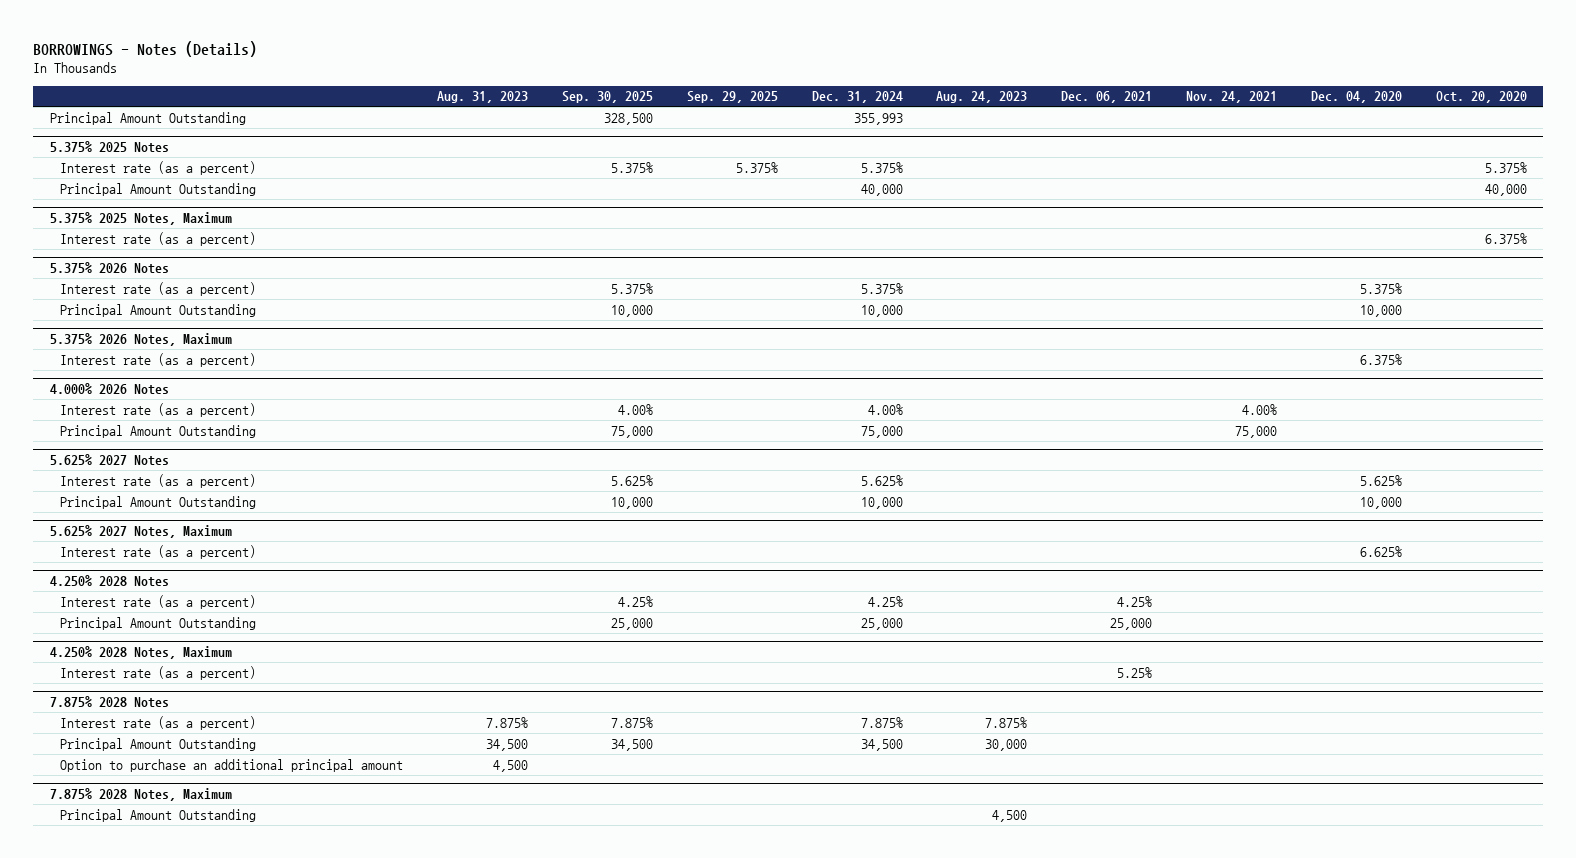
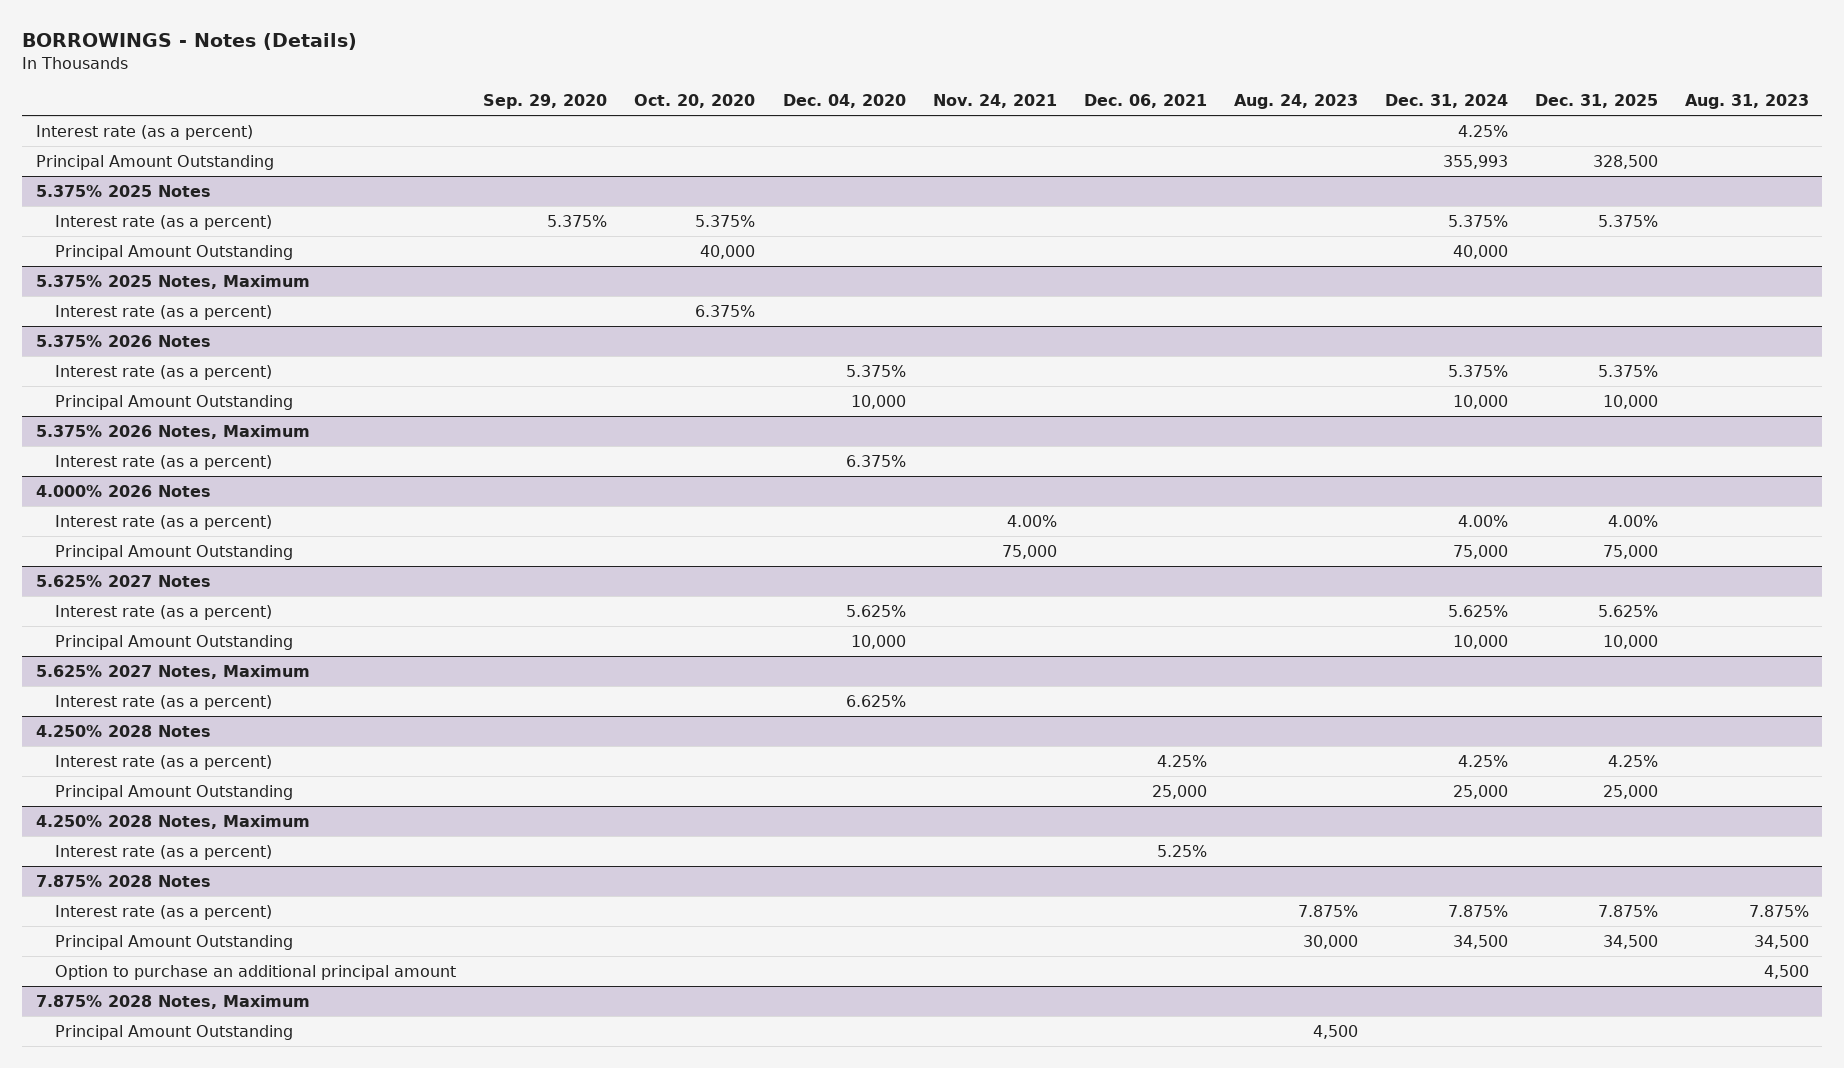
[562,91,654,104] Sep. 30, 2025 -> none
[686,91,778,104] Sep. 29, 2025 -> none
none -> [483,93,608,109] Sep. 29, 2020
none -> [1534,93,1658,108] Dec. 31, 2025
none -> [35,124,253,140] Interest rate (as a percent)

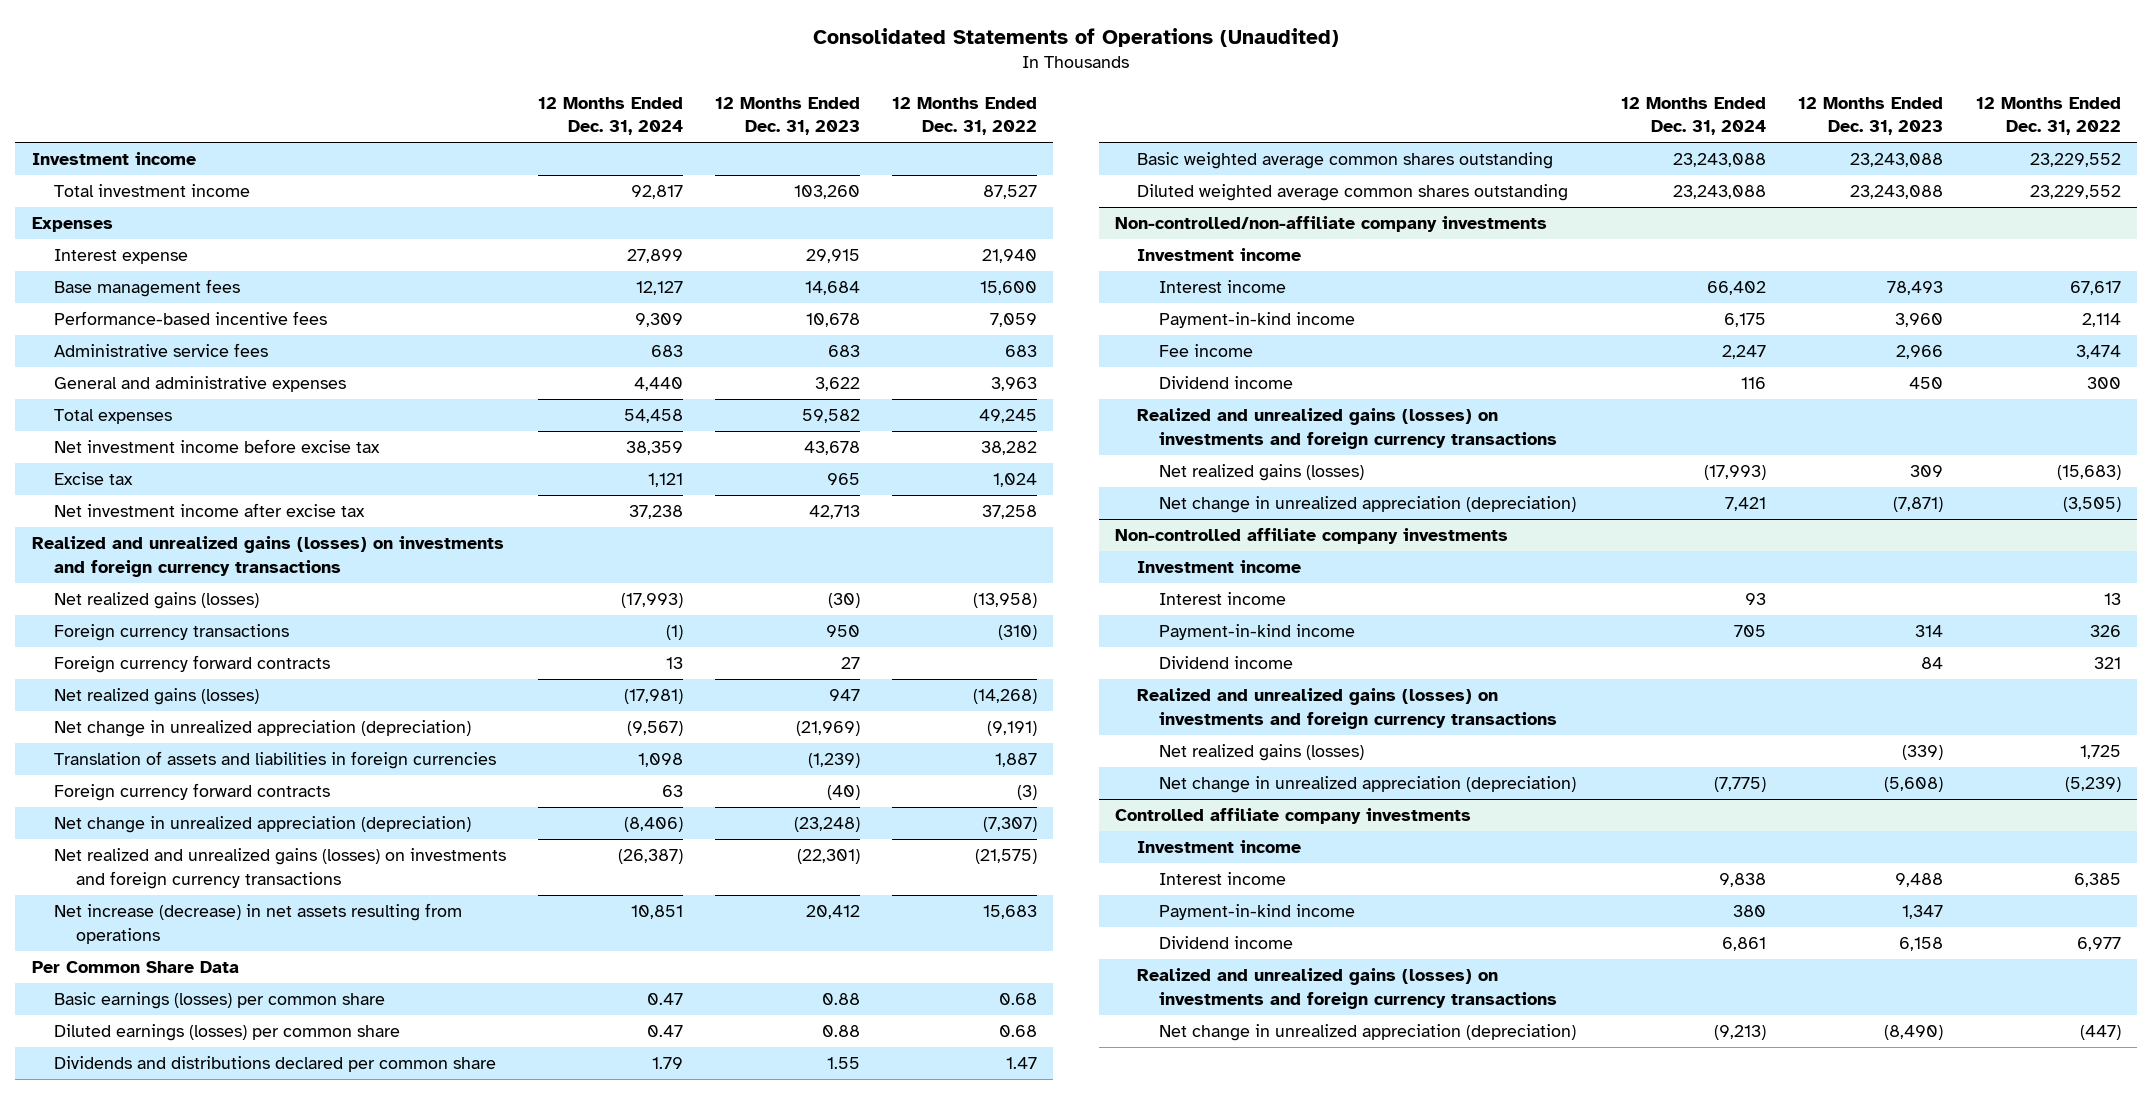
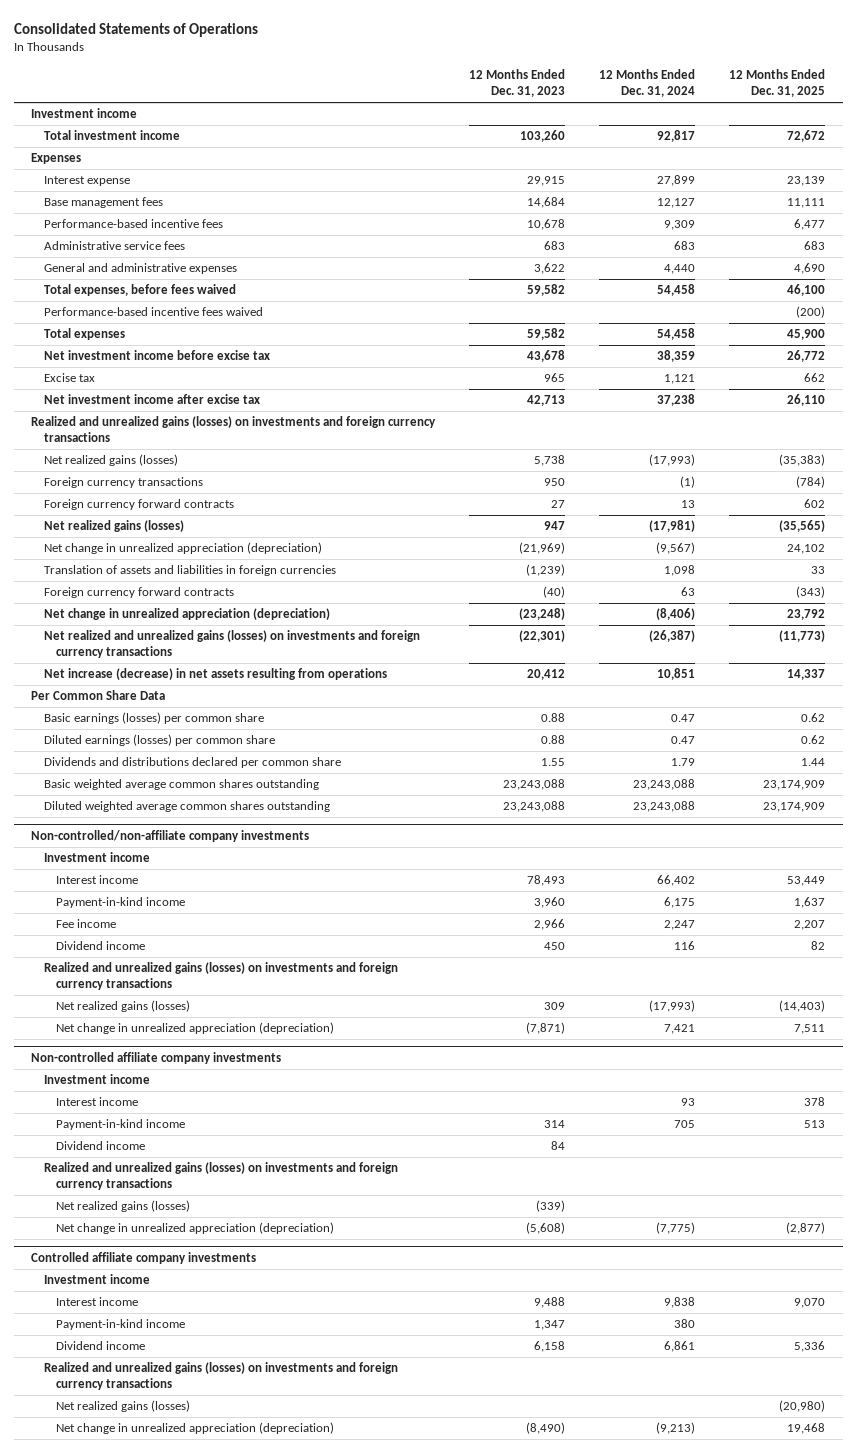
[813,27,1340,47] Consolidated Statements of Operations (Unaudited) -> [14,23,259,38] Consolidated Statements of Operations
[892,96,1038,135] 12 Months Ended Dec. 31, 2022 -> none
none -> [729,69,826,98] 12 Months Ended Dec. 31, 2025
none -> [43,284,236,297] Total expenses, before fees waived
none -> [43,307,263,317] Performance-based incentive fees waived
[828,593,861,609] (30) -> [534,455,566,467] 5,738
none -> [56,1400,191,1413] Net realized gains (losses)

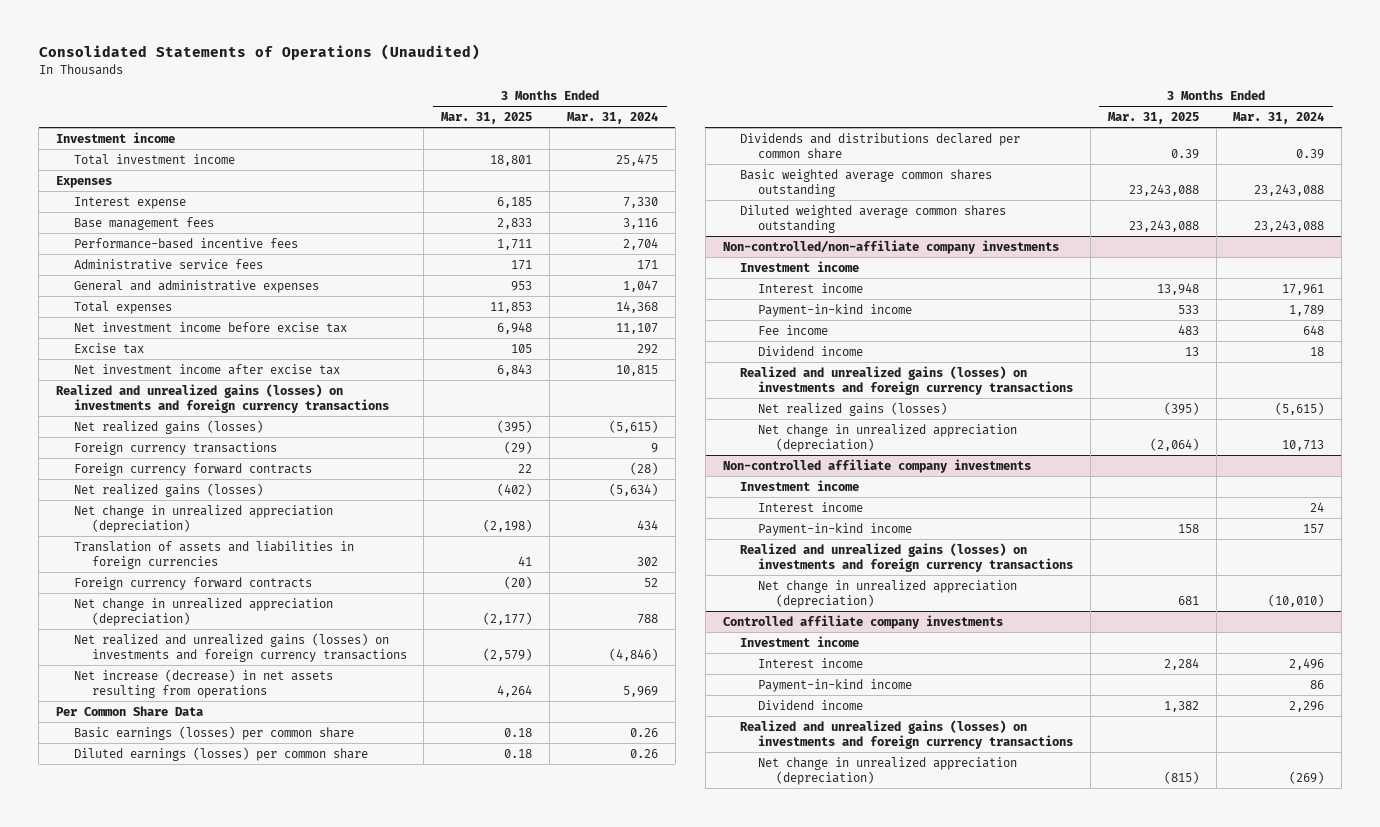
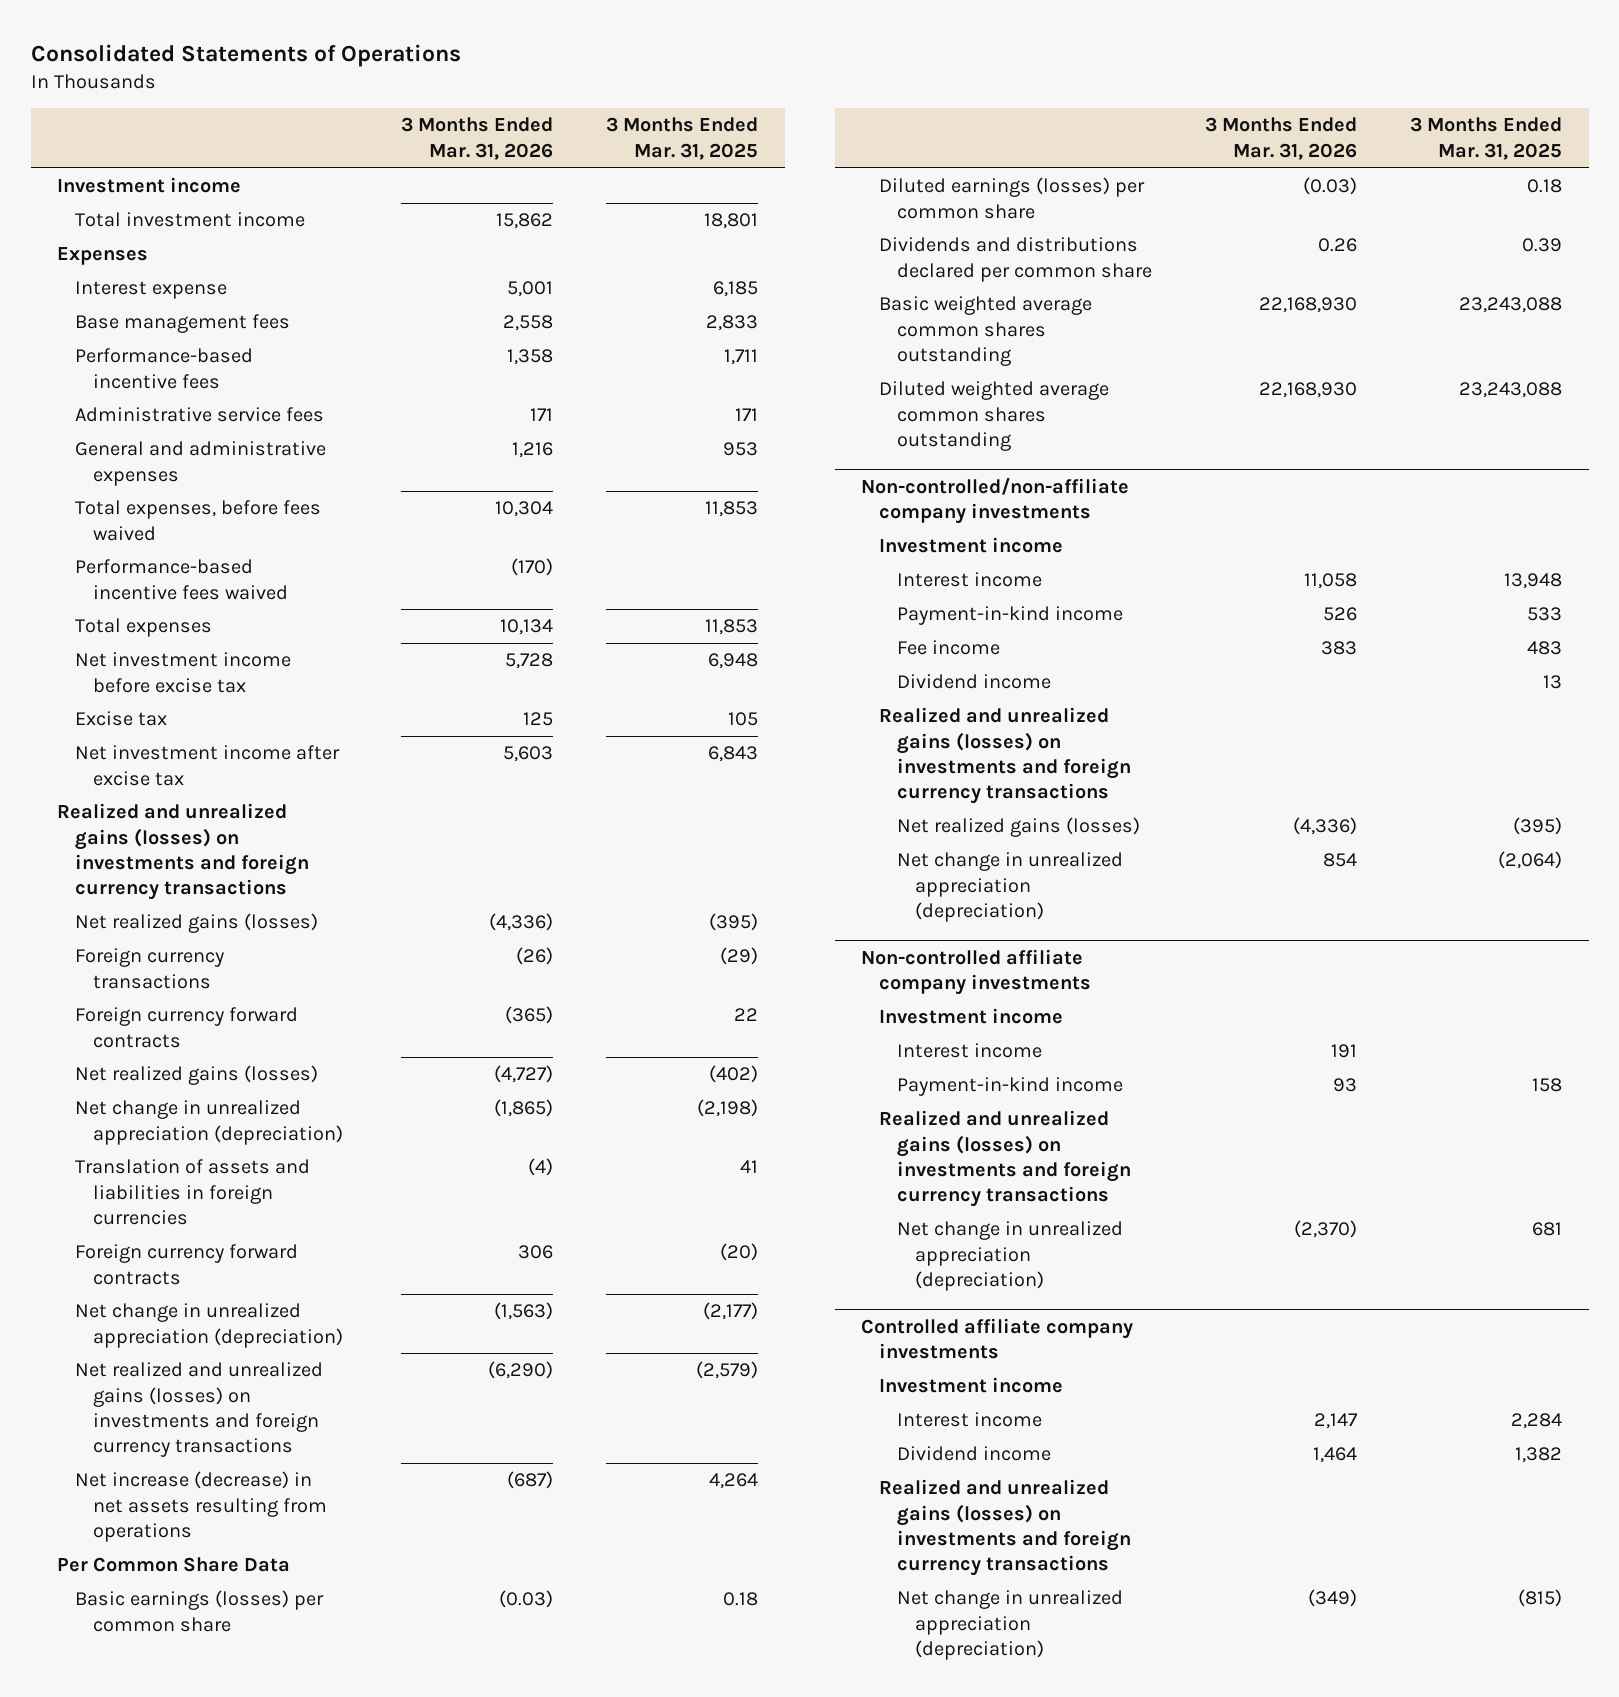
[38,44,480,61] Consolidated Statements of Operations (Unaudited) -> [30,44,461,68] Consolidated Statements of Operations
[566,111,658,124] Mar. 31, 2024 -> none
none -> [401,117,554,160] 3 Months Ended Mar. 31, 2026
none -> [75,500,322,541] Total expenses, before fees waived
none -> [75,559,289,600] Performance-based incentive fees waived
[758,678,913,692] Payment-in-kind income -> none

